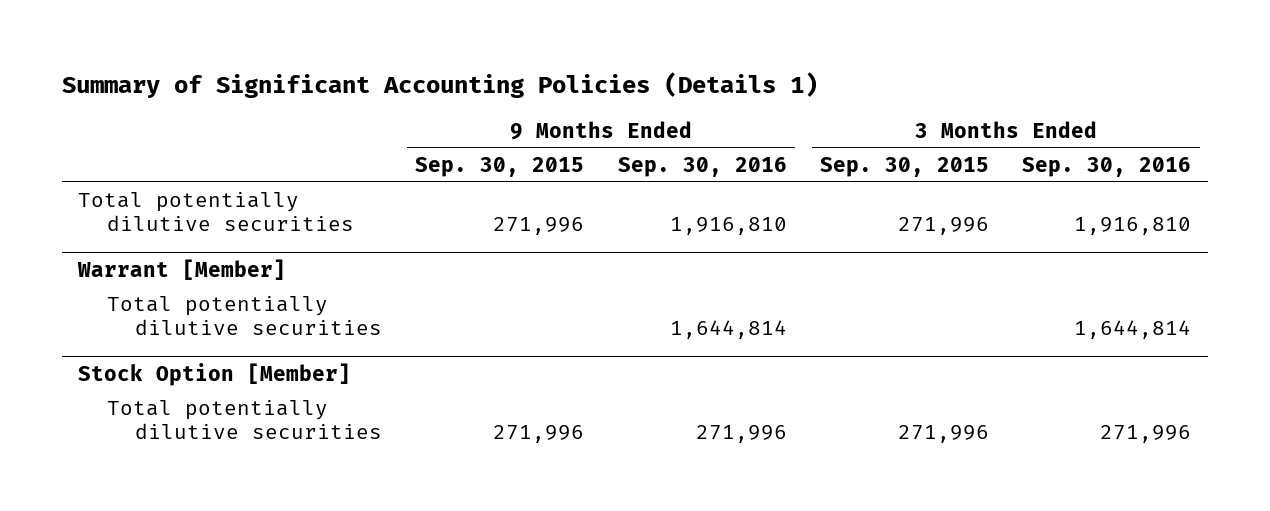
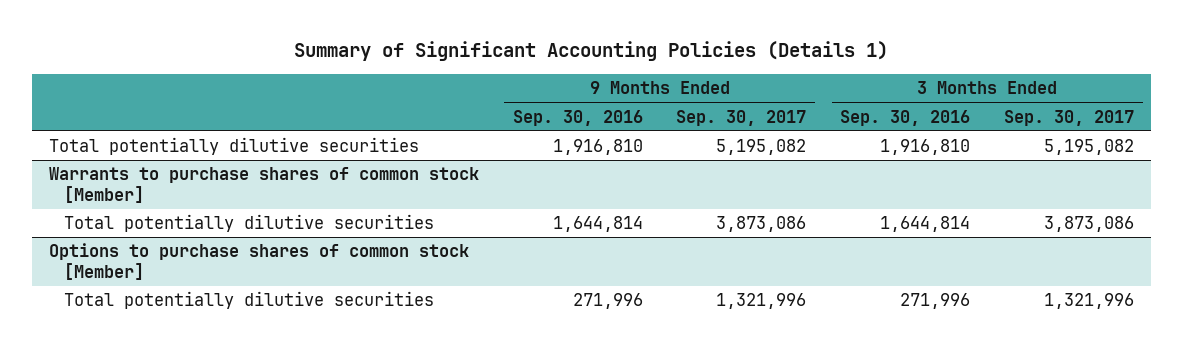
[415,156,585,177] Sep. 30, 2015 -> none
[820,156,990,177] Sep. 30, 2015 -> none
none -> [676,109,807,126] Sep. 30, 2017
none -> [1004,109,1135,126] Sep. 30, 2017
[77,259,287,281] Warrant [Member] -> [48,167,479,204] Warrants to purchase shares of common stock [Member]
[78,363,352,387] Stock Option [Member] -> [48,243,469,281] Options to purchase shares of common stock [Member]

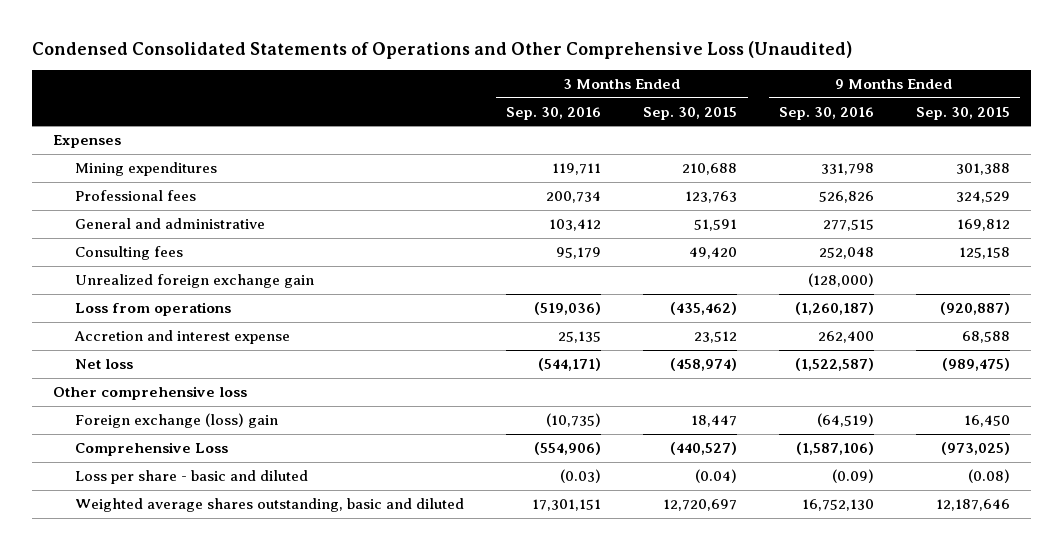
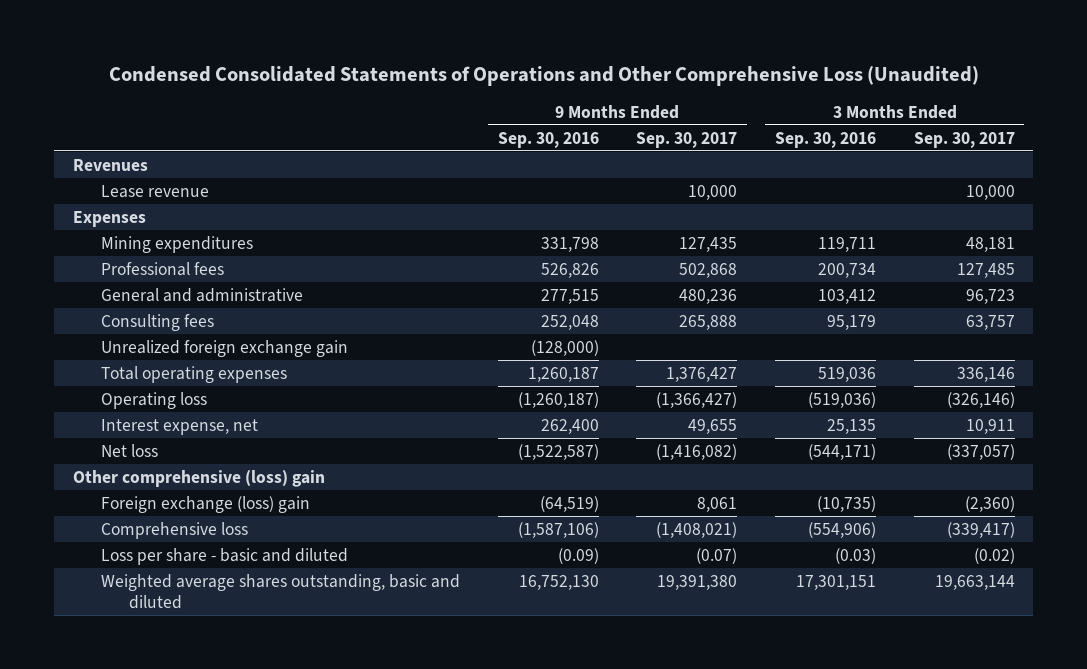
[643,106,738,120] Sep. 30, 2015 -> none
[915,106,1010,120] Sep. 30, 2015 -> none
none -> [636,131,738,148] Sep. 30, 2017
none -> [913,131,1015,148] Sep. 30, 2017
none -> [72,158,148,171] Revenues
none -> [100,184,209,198] Lease revenue
none -> [100,365,287,383] Total operating expenses
[75,302,232,317] Loss from operations -> [100,391,207,409] Operating loss
[74,330,291,345] Accretion and interest expense -> [100,418,258,435] Interest expense, net
[52,386,247,401] Other comprehensive loss -> [72,469,325,487] Other comprehensive (loss) gain
[75,442,229,457] Comprehensive Loss -> [100,521,248,539] Comprehensive loss

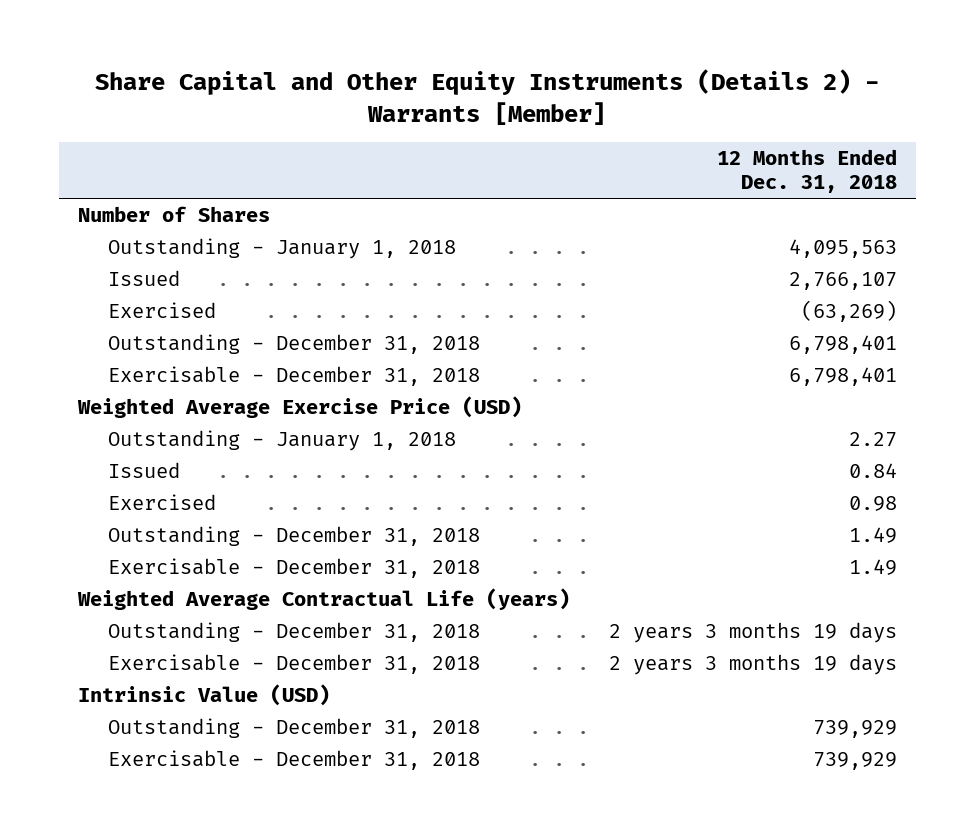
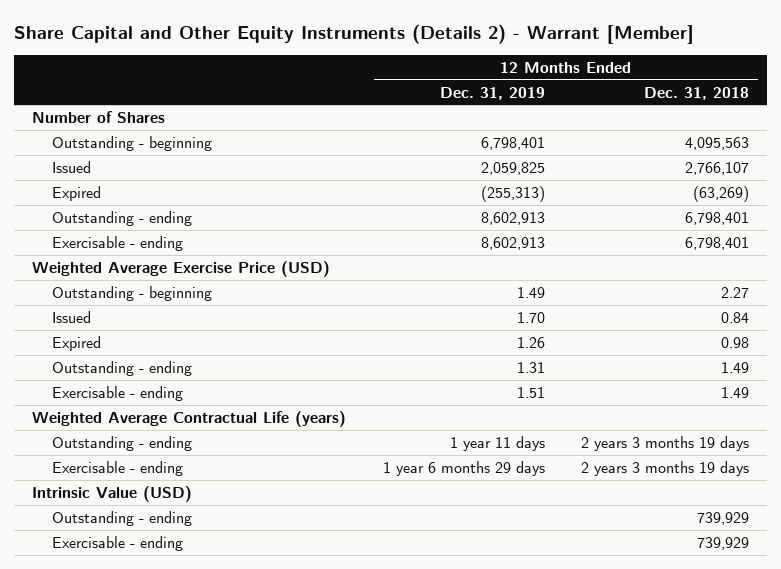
[95,69,880,125] Share Capital and Other Equity Instruments (Details 2) - Warrants [Member] -> [14,24,695,45] Share Capital and Other Equity Instruments (Details 2) - Warrant [Member]
none -> [439,86,545,100] Dec. 31, 2019
[107,238,456,260] Outstanding - January 1, 2018 -> [52,135,213,151] Outstanding - beginning
[107,302,216,319] Exercised -> [52,185,102,201] Expired
[107,334,480,355] Outstanding - December 31, 2018 -> [52,210,193,226] Outstanding - ending
[107,366,480,387] Exercisable - December 31, 2018 -> [52,235,184,251] Exercisable - ending
[107,430,456,452] Outstanding - January 1, 2018 -> [52,285,213,301] Outstanding - beginning
[107,494,216,511] Exercised -> none
none -> [52,335,102,351] Expired
[107,526,480,547] Outstanding - December 31, 2018 -> [52,360,193,376] Outstanding - ending
[107,558,480,579] Exercisable - December 31, 2018 -> [52,385,184,401] Exercisable - ending
[107,622,480,643] Outstanding - December 31, 2018 -> [52,435,193,451] Outstanding - ending
[107,654,480,675] Exercisable - December 31, 2018 -> [52,460,184,476] Exercisable - ending
[107,718,480,739] Outstanding - December 31, 2018 -> [52,510,193,526] Outstanding - ending
[107,750,480,771] Exercisable - December 31, 2018 -> [52,535,184,551] Exercisable - ending

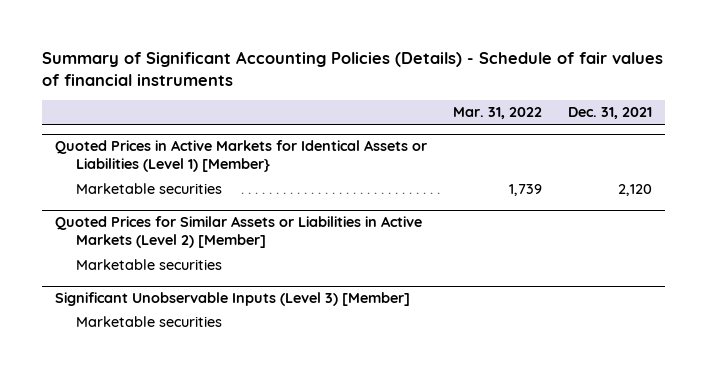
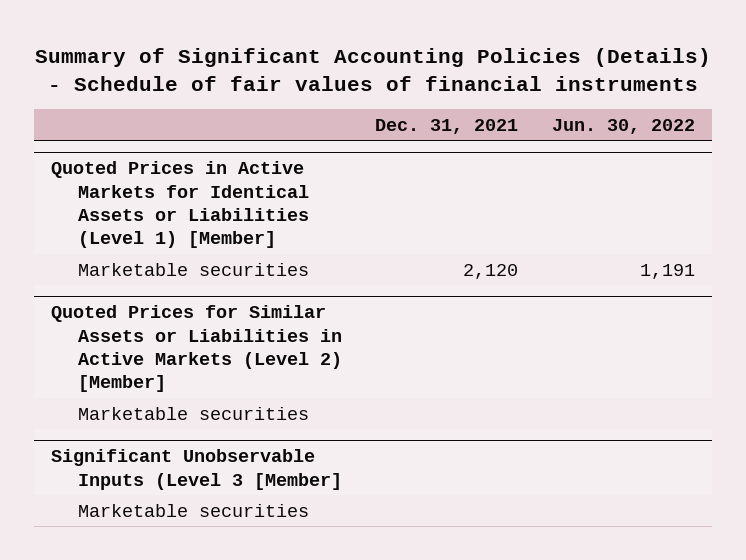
[452,107,542,120] Mar. 31, 2022 -> none
none -> [551,118,695,134] Jun. 30, 2022
[54,140,427,173] Quoted Prices in Active Markets for Identical Assets or Liabilities (Level 1) [Member} -> [51,161,309,249] Quoted Prices in Active Markets for Identical Assets or Liabilities (Level 1) [Member]
[54,292,410,307] Significant Unobservable Inputs (Level 3) [Member] -> [51,449,342,490] Significant Unobservable Inputs (Level 3 [Member]

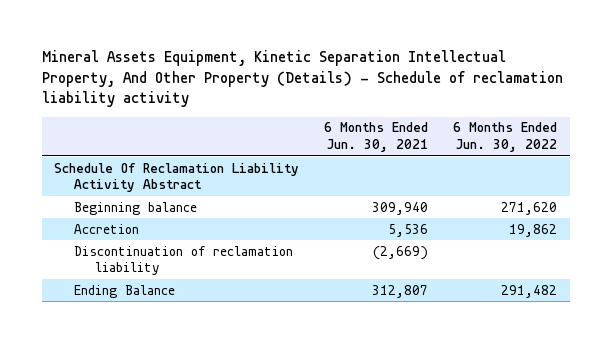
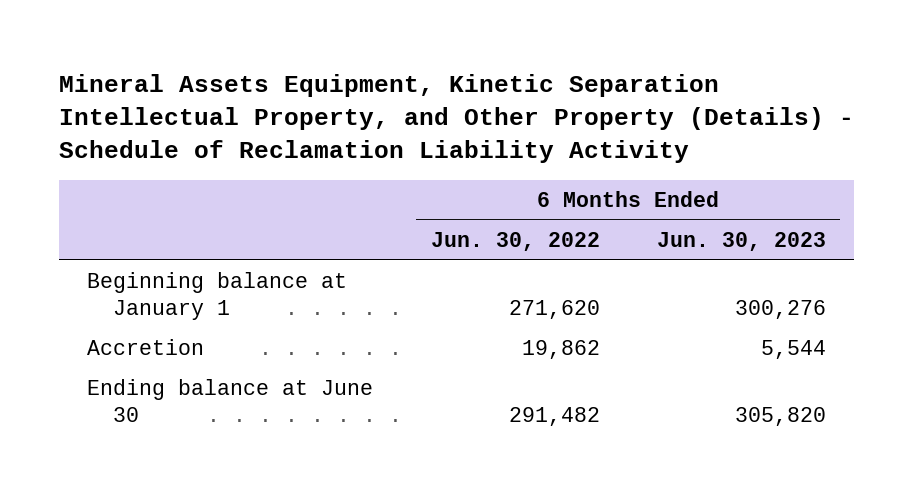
[41,50,563,108] Mineral Assets Equipment, Kinetic Separation Intellectual Property, And Other Property (Details) - Schedule of reclamation liability activity -> [58,73,854,164] Mineral Assets Equipment, Kinetic Separation Intellectual Property, and Other Property (Details) - Schedule of Reclamation Liability Activity
[324,122,429,153] 6 Months Ended Jun. 30, 2021 -> none
none -> [656,231,826,251] Jun. 30, 2023
[54,162,300,193] Schedule Of Reclamation Liability Activity Abstract -> none
[74,201,198,215] Beginning balance -> [87,272,348,320] Beginning balance at January 1
[74,245,294,276] Discontinuation of reclamation liability -> none
[74,284,176,298] Ending Balance -> [87,379,374,422] Ending balance at June 30

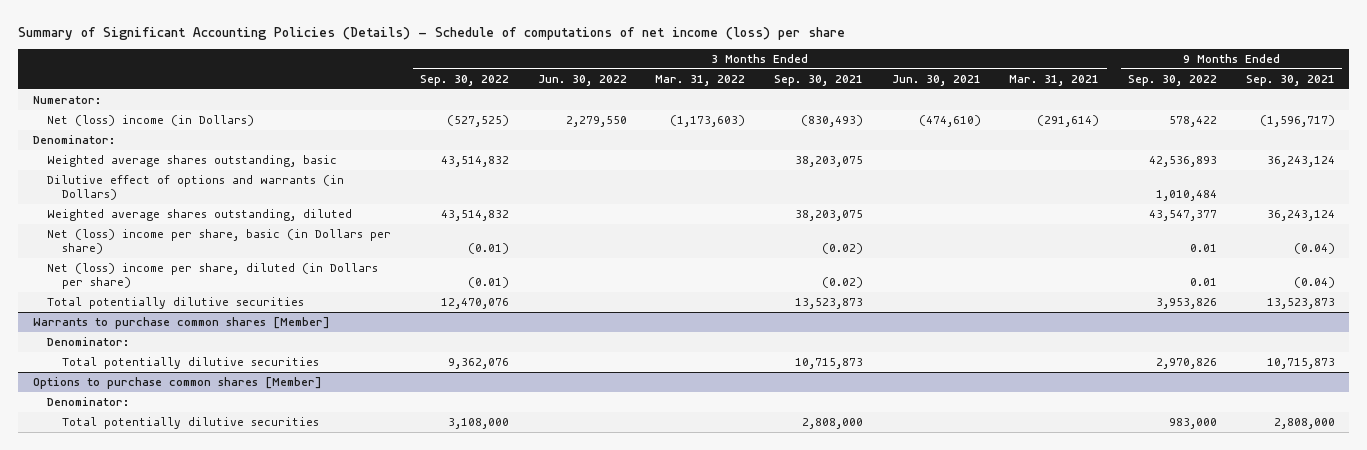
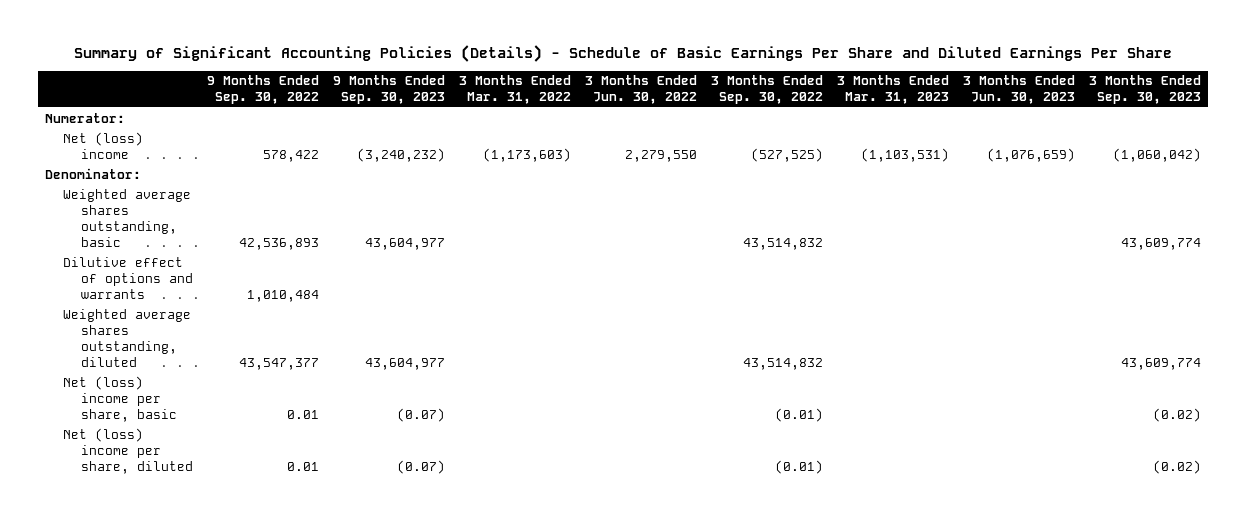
[18,26,846,40] Summary of Significant Accounting Policies (Details) - Schedule of computations of net income (loss) per share -> [74,44,1173,62] Summary of Significant Accounting Policies (Details) - Schedule of Basic Earnings Per Share and Diluted Earnings Per Share
[774,74,864,86] Sep. 30, 2021 -> none
[891,74,981,86] Jun. 30, 2021 -> none
[1009,74,1100,86] Mar. 31, 2021 -> none
[1245,74,1335,86] Sep. 30, 2021 -> none
none -> [332,75,445,105] 9 Months Ended Sep. 30, 2023
none -> [837,75,950,105] 3 Months Ended Mar. 31, 2023
none -> [963,75,1076,105] 3 Months Ended Jun. 30, 2023
none -> [1089,75,1202,105] 3 Months Ended Sep. 30, 2023
[47,115,255,127] Net (loss) income (in Dollars) -> [62,131,143,159] Net (loss) income
[47,175,345,200] Dilutive effect of options and warrants (in Dollars) -> [62,256,193,299] Dilutive effect of options and warrants
[47,297,305,310] Total potentially dilutive securities -> none
[32,317,330,330] Warrants to purchase common shares [Member] -> none
[47,337,130,347] Denominator: -> none
[61,357,319,370] Total potentially dilutive securities -> none
[32,377,322,390] Options to purchase common shares [Member] -> none
[47,397,130,407] Denominator: -> none
[61,417,319,430] Total potentially dilutive securities -> none
[47,229,392,254] Net (loss) income per share, basic (in Dollars per share) -> [62,375,177,422] Net (loss) income per share, basic
[47,263,379,289] Net (loss) income per share, diluted (in Dollars per share) -> [62,427,193,474] Net (loss) income per share, diluted

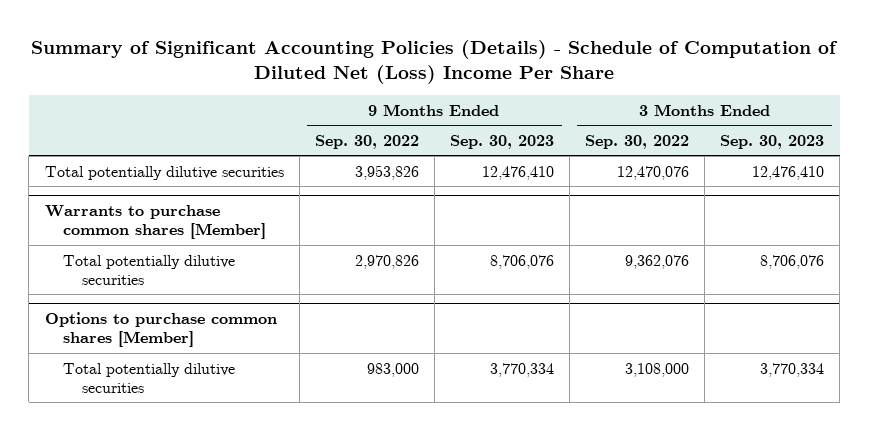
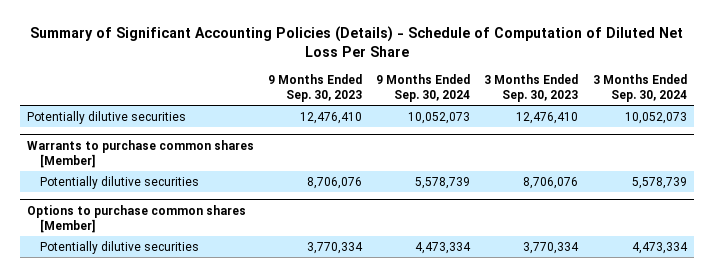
[31,39,839,85] Summary of Significant Accounting Policies (Details) - Schedule of Computation of Diluted Net (Loss) Income Per Share -> [29,26,683,57] Summary of Significant Accounting Policies (Details) - Schedule of Computation of Diluted Net Loss Per Share
[314,134,419,149] Sep. 30, 2022 -> none
[585,134,690,149] Sep. 30, 2022 -> none
none -> [376,73,471,102] 9 Months Ended Sep. 30, 2024
none -> [592,73,687,102] 3 Months Ended Sep. 30, 2024
[44,165,284,180] Total potentially dilutive securities -> [26,110,186,124] Potentially dilutive securities
[63,254,236,285] Total potentially dilutive securities -> [39,175,199,189] Potentially dilutive securities
[63,362,236,393] Total potentially dilutive securities -> [39,240,199,254] Potentially dilutive securities

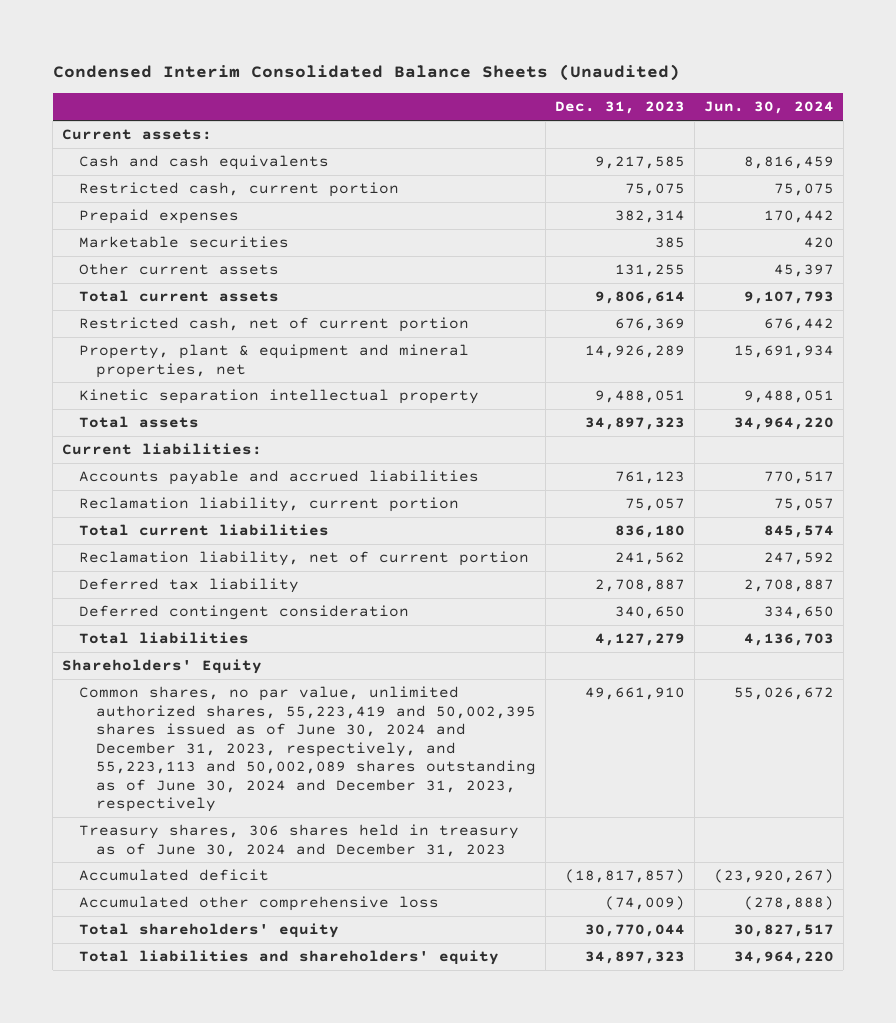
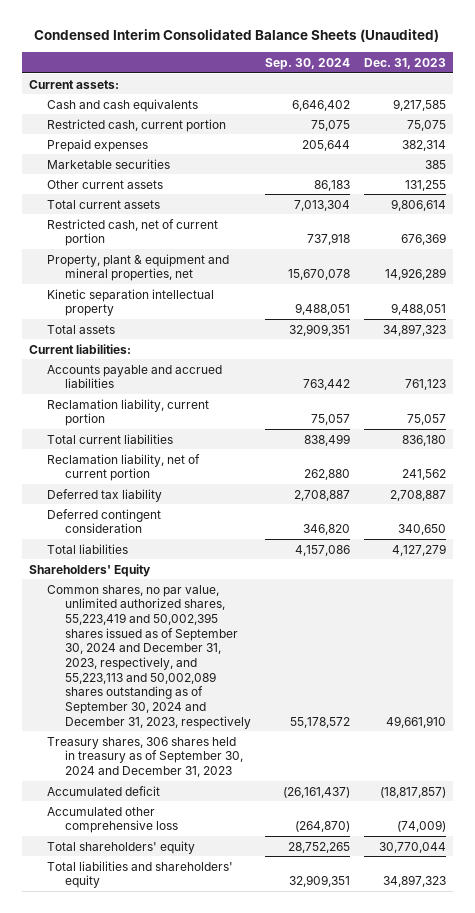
[703,101,834,115] Jun. 30, 2024 -> none
none -> [264,57,350,70] Sep. 30, 2024
[79,686,537,813] Common shares, no par value, unlimited authorized shares, 55,223,419 and 50,002,395 shares issued as of June 30, 2024 and December 31, 2023, respectively, and 55,223,113 and 50,002,089 shares outstanding as of June 30, 2024 and December 31, 2023, respectively -> [46,584,251,729] Common shares, no par value, unlimited authorized shares, 55,223,419 and 50,002,395 shares issued as of September 30, 2024 and December 31, 2023, respectively, and 55,223,113 and 50,002,089 shares outstanding as of September 30, 2024 and December 31, 2023, respectively
[79,824,520,857] Treasury shares, 306 shares held in treasury as of June 30, 2024 and December 31, 2023 -> [46,736,243,777] Treasury shares, 306 shares held in treasury as of September 30, 2024 and December 31, 2023

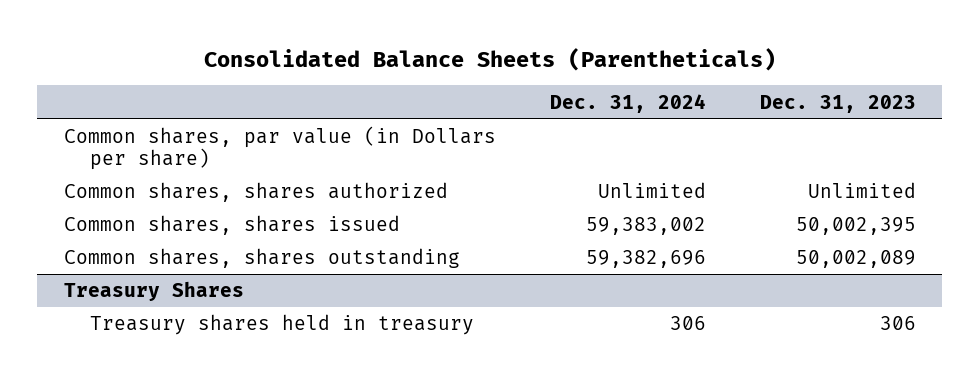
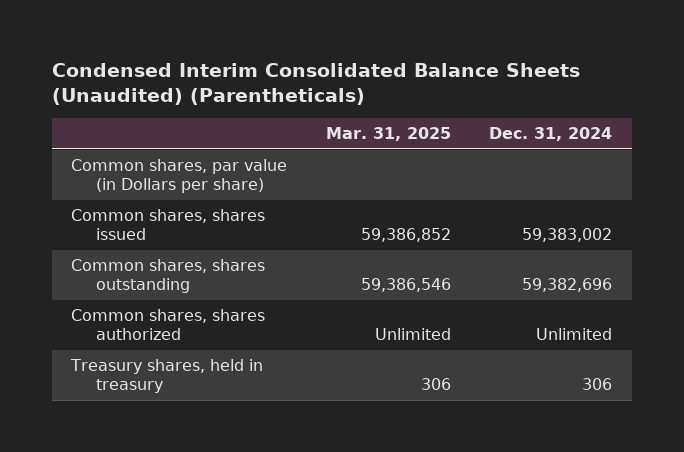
[203,47,776,71] Consolidated Balance Sheets (Parentheticals) -> [52,62,581,105] Condensed Interim Consolidated Balance Sheets (Unaudited) (Parentheticals)
[759,94,916,113] Dec. 31, 2023 -> none
none -> [325,127,451,142] Mar. 31, 2025
[64,281,245,302] Treasury Shares -> none
[64,182,449,203] Common shares, shares authorized -> [71,309,266,341] Common shares, shares authorized
[90,314,475,336] Treasury shares held in treasury -> [70,359,264,394] Treasury shares, held in treasury

